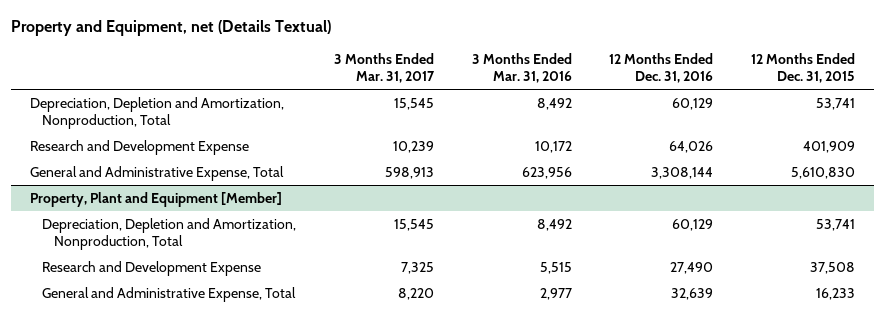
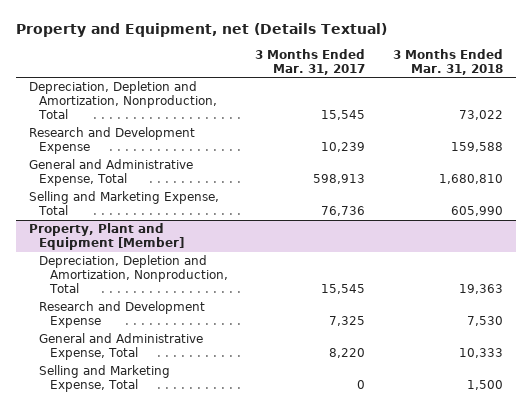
[471,53,572,84] 3 Months Ended Mar. 31, 2016 -> none
[609,53,714,84] 12 Months Ended Dec. 31, 2016 -> none
[751,53,856,84] 12 Months Ended Dec. 31, 2015 -> none
none -> [392,48,503,75] 3 Months Ended Mar. 31, 2018
none -> [29,191,220,216] Selling and Marketing Expense, Total
none -> [39,365,171,393] Selling and Marketing Expense, Total

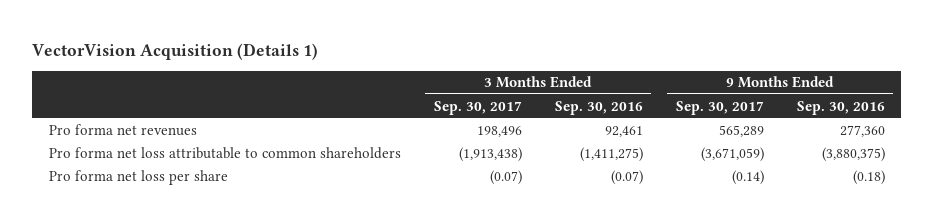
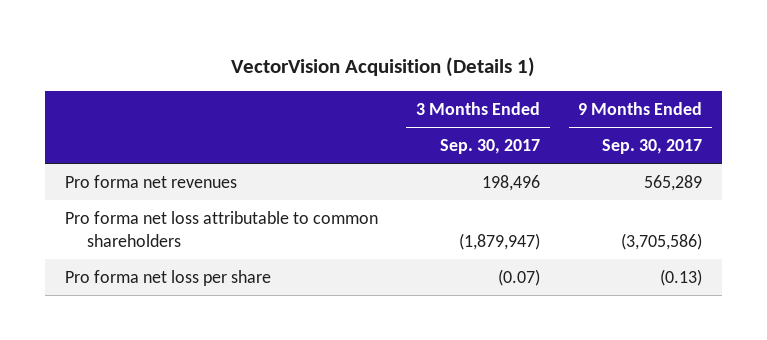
[554,100,643,115] Sep. 30, 2016 -> none
[796,100,885,115] Sep. 30, 2016 -> none
[458,146,522,162] (1,913,438) -> [458,232,540,250] (1,879,947)
[700,146,764,162] (3,671,059) -> [621,232,703,250] (3,705,586)
[731,169,764,185] (0.14) -> [660,268,703,286] (0.13)

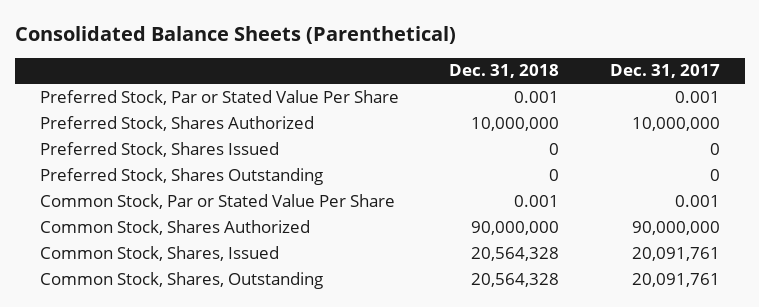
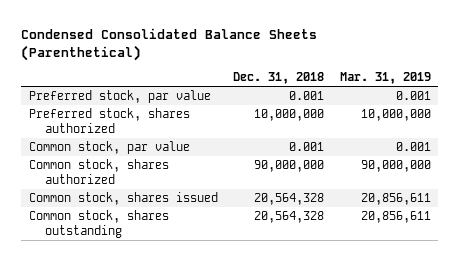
[14,25,456,44] Consolidated Balance Sheets (Parenthetical) -> [21,28,318,61] Condensed Consolidated Balance Sheets (Parenthetical)
[609,64,720,79] Dec. 31, 2017 -> none
none -> [339,72,431,85] Mar. 31, 2019
[39,141,279,157] Preferred Stock, Shares Issued -> none
[39,167,323,185] Preferred Stock, Shares Outstanding -> none
[39,89,399,105] Preferred Stock, Par or Stated Value Per Share -> [28,89,211,103] Preferred stock, par value
[39,115,314,131] Preferred Stock, Shares Authorized -> [28,107,190,133] Preferred stock, shares authorized
[39,193,395,209] Common Stock, Par or Stated Value Per Share -> [28,140,190,154] Common stock, par value
[39,219,310,235] Common Stock, Shares Authorized -> [28,158,169,184] Common stock, shares authorized
[39,245,279,261] Common Stock, Shares, Issued -> [28,191,218,205] Common stock, shares issued
[39,271,323,289] Common Stock, Shares, Outstanding -> [28,209,169,238] Common stock, shares outstanding

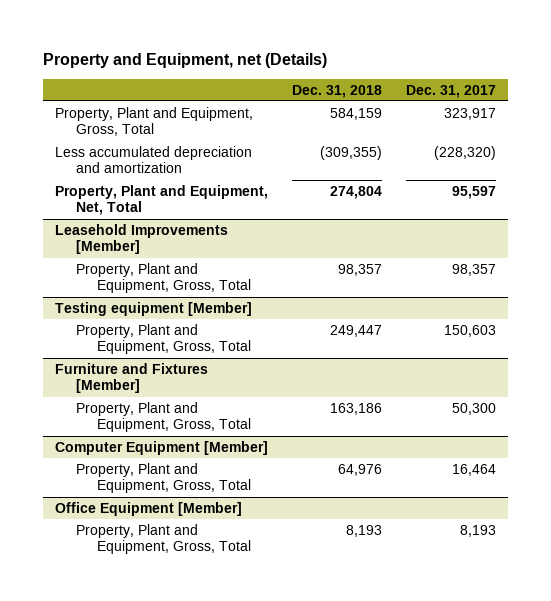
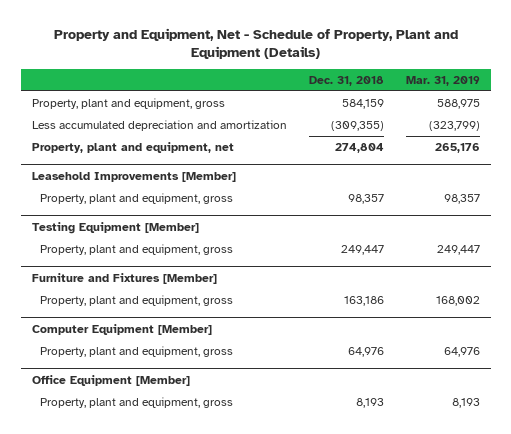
[42,52,327,68] Property and Equipment, net (Details) -> [53,27,458,60] Property and Equipment, Net - Schedule of Property, Plant and Equipment (Details)
[405,84,496,98] Dec. 31, 2017 -> none
none -> [405,75,480,86] Mar. 31, 2019
[54,106,253,137] Property, Plant and Equipment, Gross, Total -> [31,97,225,109] Property, plant and equipment, gross
[54,184,268,216] Property, Plant and Equipment, Net, Total -> [31,141,234,153] Property, plant and equipment, net
[75,262,251,294] Property, Plant and Equipment, Gross, Total -> [39,192,233,204] Property, plant and equipment, gross
[54,301,252,316] Testing equipment [Member] -> [31,221,199,234] Testing Equipment [Member]
[75,323,251,355] Property, Plant and Equipment, Gross, Total -> [39,243,233,255] Property, plant and equipment, gross
[75,401,251,433] Property, Plant and Equipment, Gross, Total -> [39,294,233,306] Property, plant and equipment, gross
[75,462,251,494] Property, Plant and Equipment, Gross, Total -> [39,345,233,357] Property, plant and equipment, gross
[75,523,251,555] Property, Plant and Equipment, Gross, Total -> [39,396,233,408] Property, plant and equipment, gross

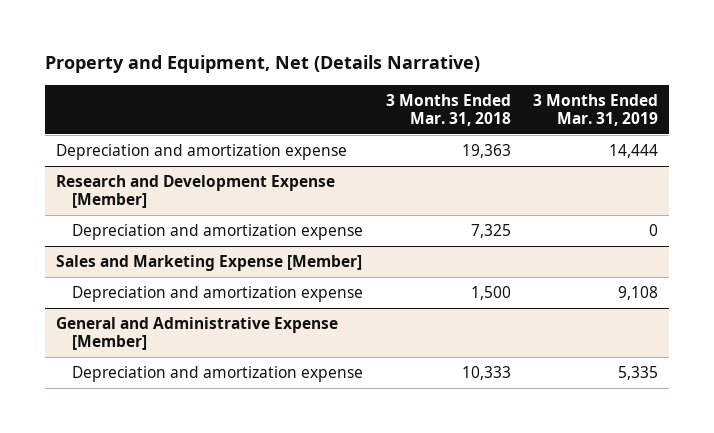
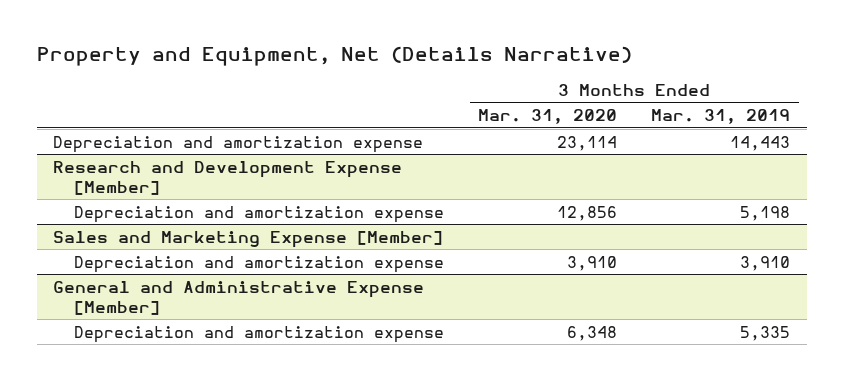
[385,93,511,126] 3 Months Ended Mar. 31, 2018 -> none
none -> [478,109,618,125] Mar. 31, 2020
[608,143,658,158] 14,444 -> [730,135,791,151] 14,443
[648,223,658,236] 0 -> [740,205,791,221] 5,198
[617,285,658,300] 9,108 -> [740,255,791,271] 3,910

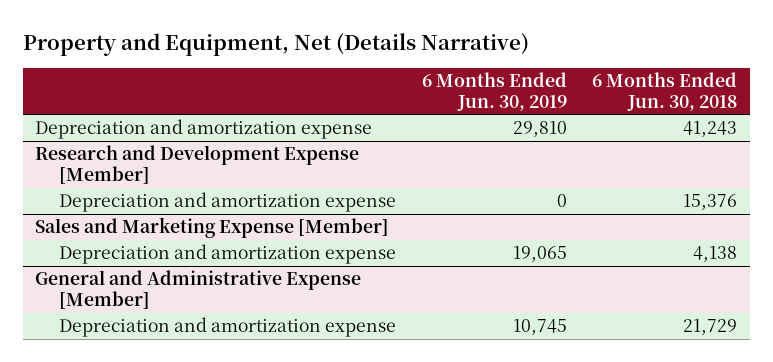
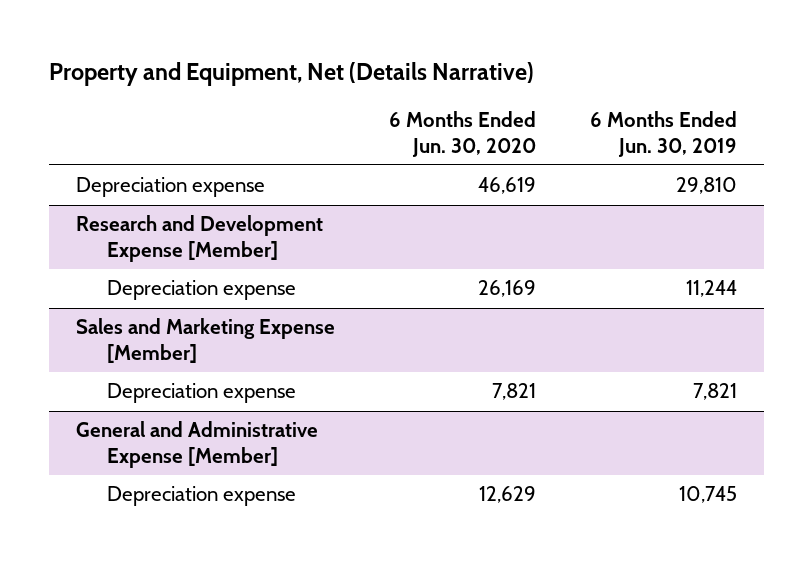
[592,72,738,111] 6 Months Ended Jun. 30, 2018 -> none
none -> [388,110,536,157] 6 Months Ended Jun. 30, 2020
[35,119,373,140] Depreciation and amortization expense -> [75,177,265,198] Depreciation expense
[59,192,397,213] Depreciation and amortization expense -> [106,280,296,301] Depreciation expense
[556,194,567,208] 0 -> [685,280,737,298] 11,244
[59,244,397,265] Depreciation and amortization expense -> [106,383,296,404] Depreciation expense
[512,246,567,263] 19,065 -> [692,383,737,401] 7,821
[59,317,397,338] Depreciation and amortization expense -> [106,486,296,507] Depreciation expense

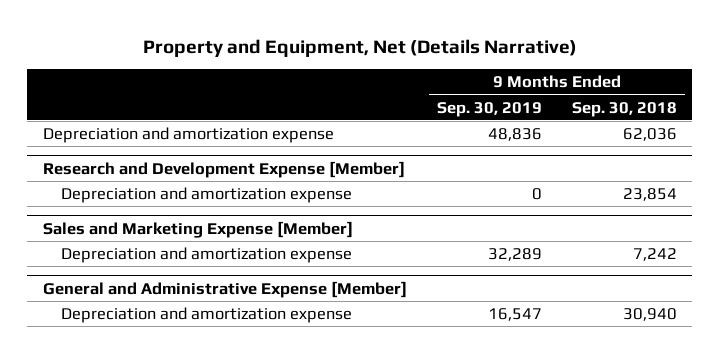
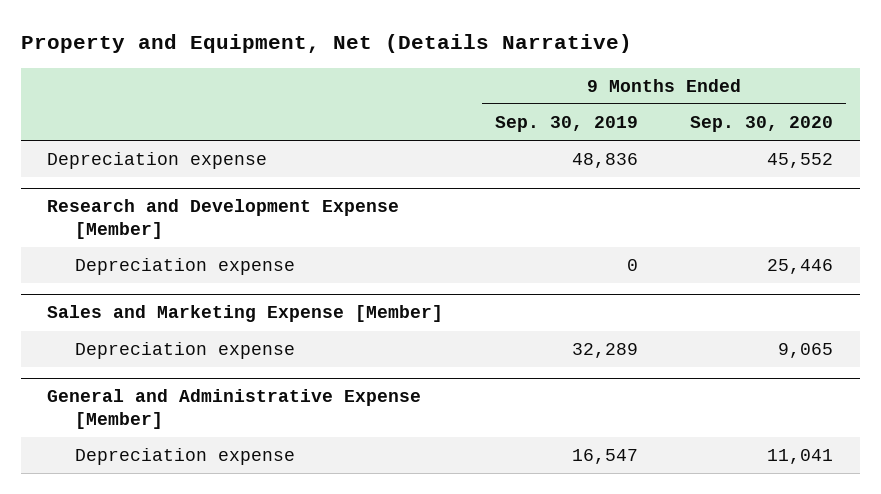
[572,101,678,117] Sep. 30, 2018 -> none
none -> [690,116,834,133] Sep. 30, 2020
[42,126,334,143] Depreciation and amortization expense -> [47,152,268,170] Depreciation expense
[60,186,352,203] Depreciation and amortization expense -> [74,258,295,276] Depreciation expense
[60,246,352,263] Depreciation and amortization expense -> [74,342,295,360] Depreciation expense
[60,306,352,323] Depreciation and amortization expense -> [74,448,295,466] Depreciation expense

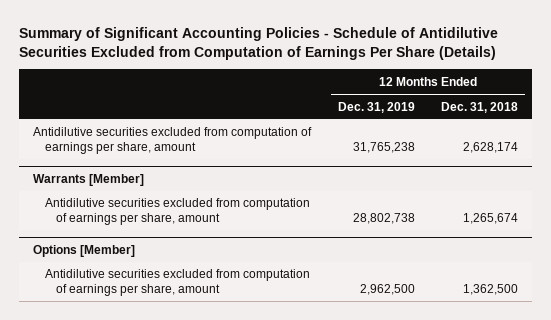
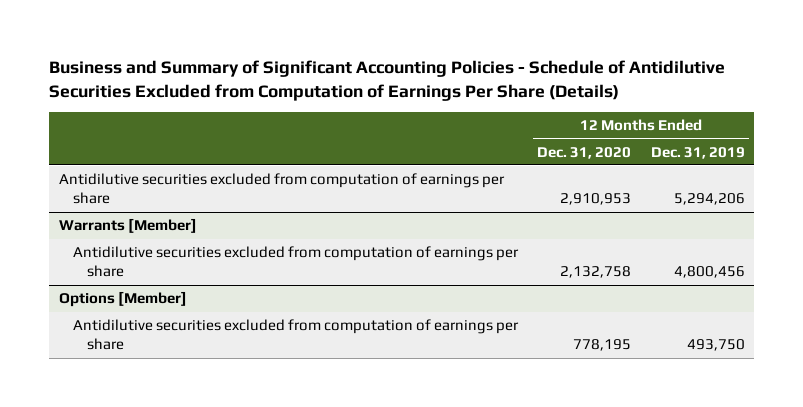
[19,27,499,61] Summary of Significant Accounting Policies - Schedule of Antidilutive Securities Excluded from Computation of Earnings Per Share (Details) -> [49,59,726,101] Business and Summary of Significant Accounting Policies - Schedule of Antidilutive Securities Excluded from Computation of Earnings Per Share (Details)
[441,101,519,113] Dec. 31, 2018 -> none
none -> [537,146,632,159] Dec. 31, 2020
[32,127,312,155] Antidilutive securities excluded from computation of earnings per share, amount -> [58,173,505,205] Antidilutive securities excluded from computation of earnings per share
[352,142,415,154] 31,765,238 -> [673,193,745,206] 5,294,206
[44,198,310,226] Antidilutive securities excluded from computation of earnings per share, amount -> [73,246,520,278] Antidilutive securities excluded from computation of earnings per share
[352,213,415,225] 28,802,738 -> [673,266,745,279] 4,800,456
[44,269,310,297] Antidilutive securities excluded from computation of earnings per share, amount -> [73,319,520,351] Antidilutive securities excluded from computation of earnings per share
[359,284,415,296] 2,962,500 -> [686,339,745,352] 493,750

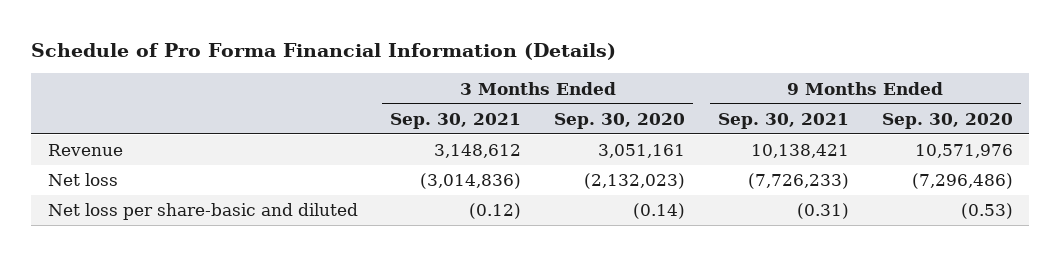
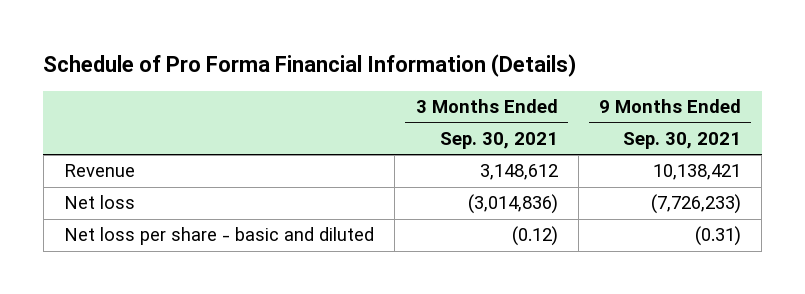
[554,112,686,129] Sep. 30, 2020 -> none
[881,112,1013,129] Sep. 30, 2020 -> none
[47,203,358,221] Net loss per share-basic and diluted -> [64,227,375,246] Net loss per share - basic and diluted

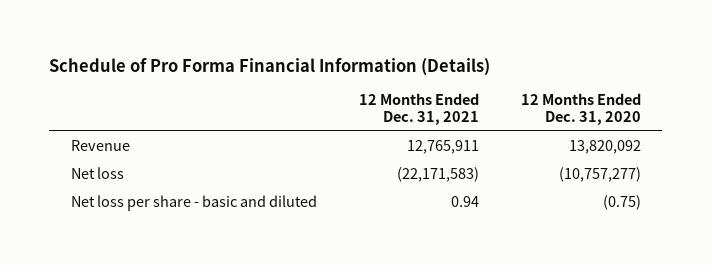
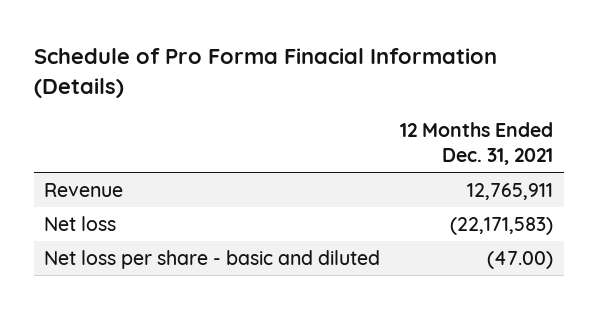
[49,57,491,76] Schedule of Pro Forma Financial Information (Details) -> [33,47,497,98] Schedule of Pro Forma Finacial Information (Details)
[521,92,642,126] 12 Months Ended Dec. 31, 2020 -> none
[450,196,479,208] 0.94 -> [487,251,554,270] (47.00)

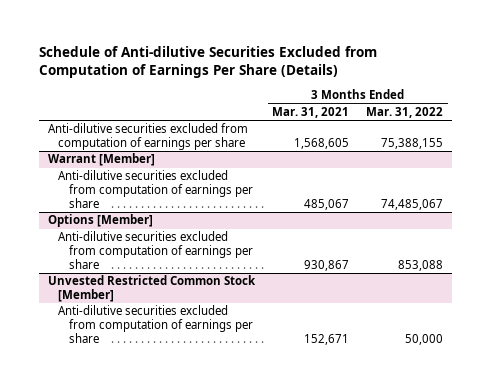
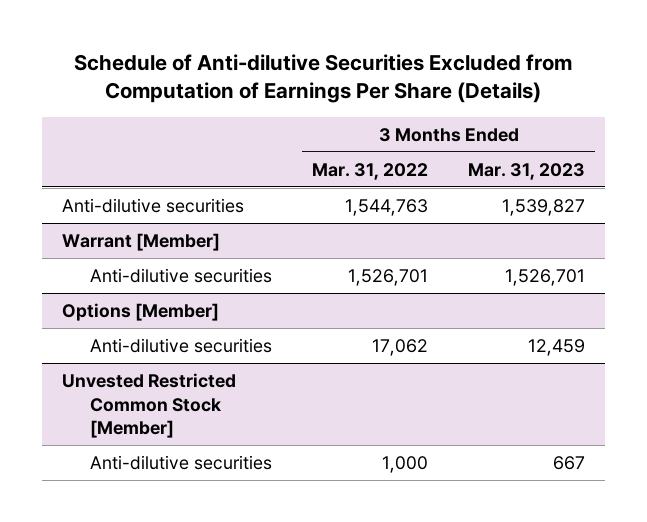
[272,106,350,118] Mar. 31, 2021 -> none
none -> [468,162,586,180] Mar. 31, 2023
[48,123,249,151] Anti-dilutive securities excluded from computation of earnings per share -> [61,198,244,214] Anti-dilutive securities
[381,138,444,150] 75,388,155 -> [345,199,429,217] 1,544,763
[58,170,253,208] Anti-dilutive securities excluded from computation of earnings per share -> [90,268,273,284] Anti-dilutive securities
[381,198,444,210] 74,485,067 -> [348,269,429,287] 1,526,701
[58,231,253,269] Anti-dilutive securities excluded from computation of earnings per share -> [90,338,273,354] Anti-dilutive securities
[398,259,444,271] 853,088 -> [372,339,429,357] 17,062
[58,305,253,343] Anti-dilutive securities excluded from computation of earnings per share -> [90,455,273,471] Anti-dilutive securities
[405,333,444,345] 50,000 -> [382,456,429,474] 1,000

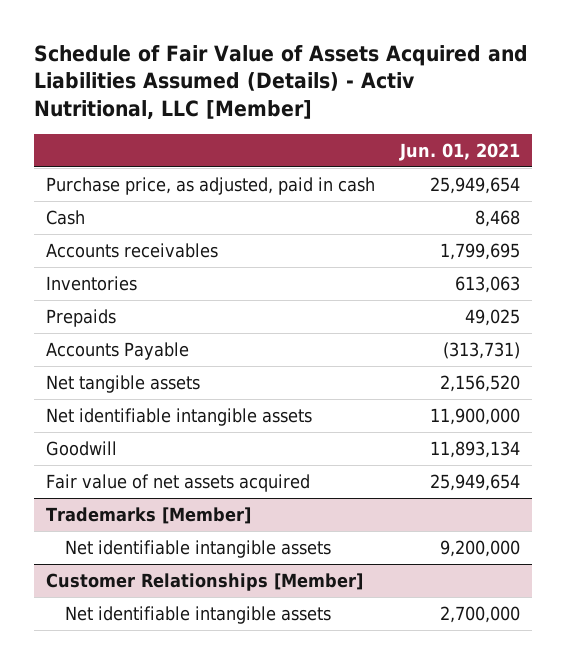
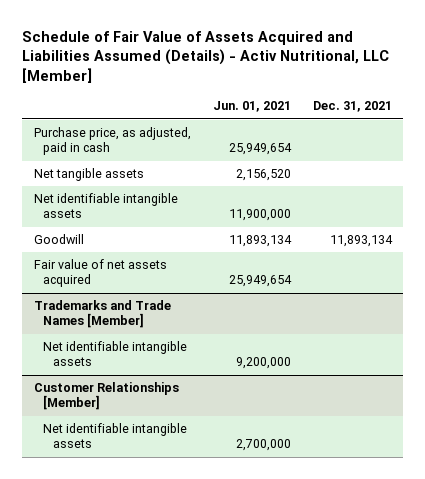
none -> [312,101,392,113] Dec. 31, 2021
[45,209,85,225] Cash -> none
[45,242,218,258] Accounts receivables -> none
[45,275,137,291] Inventories -> none
[45,308,116,327] Prepaids -> none
[45,341,189,360] Accounts Payable -> none
[45,506,251,524] Trademarks [Member] -> [33,299,171,329] Trademarks and Trade Names [Member]

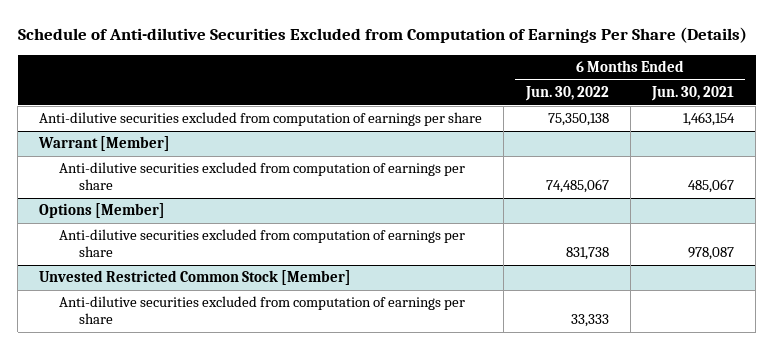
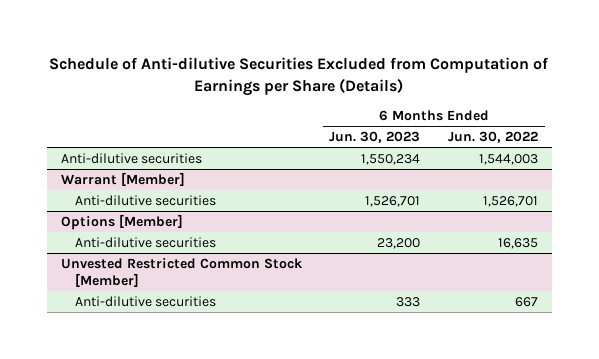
[17,27,747,44] Schedule of Anti-dilutive Securities Excluded from Computation of Earnings Per Share (Details) -> [49,57,549,97] Schedule of Anti-dilutive Securities Excluded from Computation of Earnings per Share (Details)
[650,85,734,101] Jun. 30, 2021 -> none
none -> [329,131,421,144] Jun. 30, 2023
[39,112,483,127] Anti-dilutive securities excluded from computation of earnings per share -> [61,152,203,164] Anti-dilutive securities
[547,113,609,127] 75,350,138 -> [478,153,538,165] 1,544,003
[59,162,466,191] Anti-dilutive securities excluded from computation of earnings per share -> [75,194,217,206] Anti-dilutive securities
[545,179,609,194] 74,485,067 -> [482,195,538,207] 1,526,701
[59,229,466,258] Anti-dilutive securities excluded from computation of earnings per share -> [75,236,217,248] Anti-dilutive securities
[565,247,609,261] 831,738 -> [497,237,538,249] 16,635
[59,296,466,325] Anti-dilutive securities excluded from computation of earnings per share -> [75,295,217,307] Anti-dilutive securities
[570,314,609,328] 33,333 -> [514,296,538,307] 667

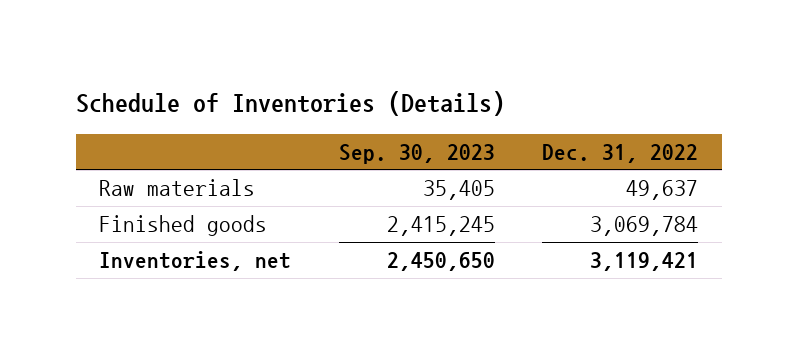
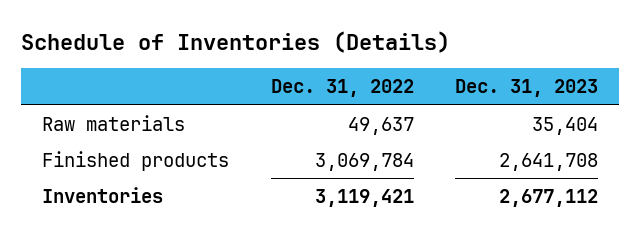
[338,143,495,164] Sep. 30, 2023 -> none
none -> [455,79,599,98] Dec. 31, 2023
[99,215,268,237] Finished goods -> [41,151,229,172] Finished products
[99,251,292,272] Inventories, net -> [41,187,163,204] Inventories

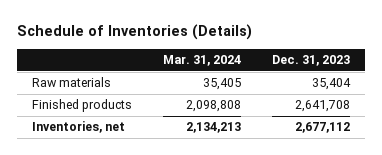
[270,79,414,98] Dec. 31, 2022 -> none
none -> [163,55,242,67] Mar. 31, 2024
[41,187,163,204] Inventories -> [32,121,126,134] Inventories, net

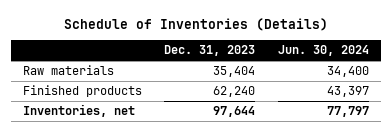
[163,55,242,67] Mar. 31, 2024 -> none
none -> [278,45,370,57] Jun. 30, 2024
[294,100,350,113] 2,641,708 -> [213,86,256,98] 62,240
[294,122,350,134] 2,677,112 -> [213,106,256,118] 97,644

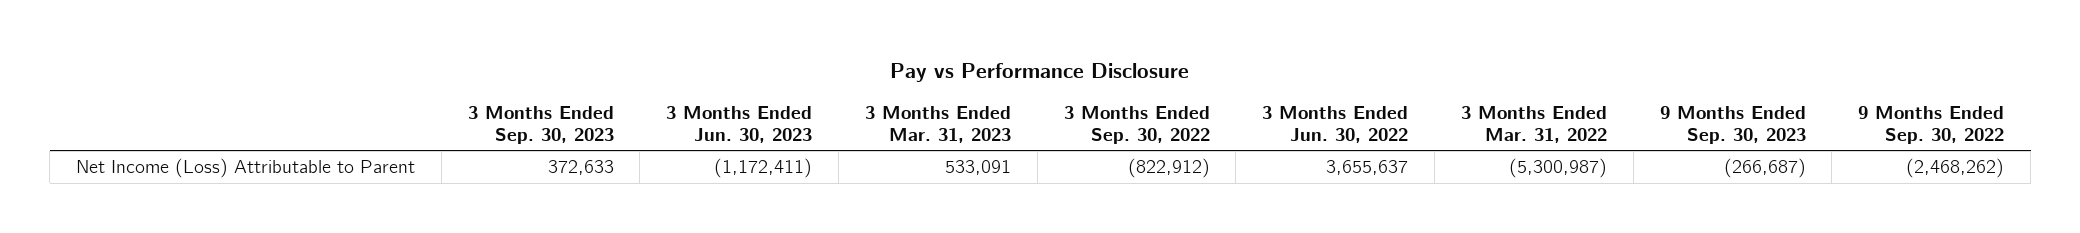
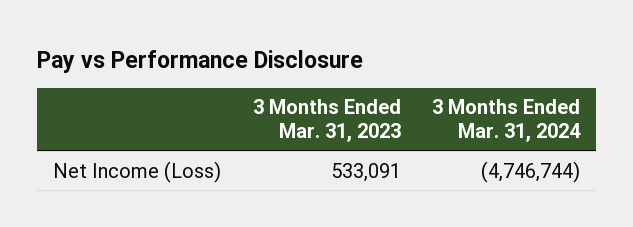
[467,105,614,144] 3 Months Ended Sep. 30, 2023 -> none
[666,105,813,143] 3 Months Ended Jun. 30, 2023 -> none
[1063,105,1210,144] 3 Months Ended Sep. 30, 2022 -> none
[1262,105,1409,143] 3 Months Ended Jun. 30, 2022 -> none
[1460,105,1607,143] 3 Months Ended Mar. 31, 2022 -> none
[1659,105,1806,144] 9 Months Ended Sep. 30, 2023 -> none
[1858,105,2005,144] 9 Months Ended Sep. 30, 2022 -> none
none -> [432,99,582,142] 3 Months Ended Mar. 31, 2024
[75,158,415,179] Net Income (Loss) Attributable to Parent -> [52,160,221,183] Net Income (Loss)

